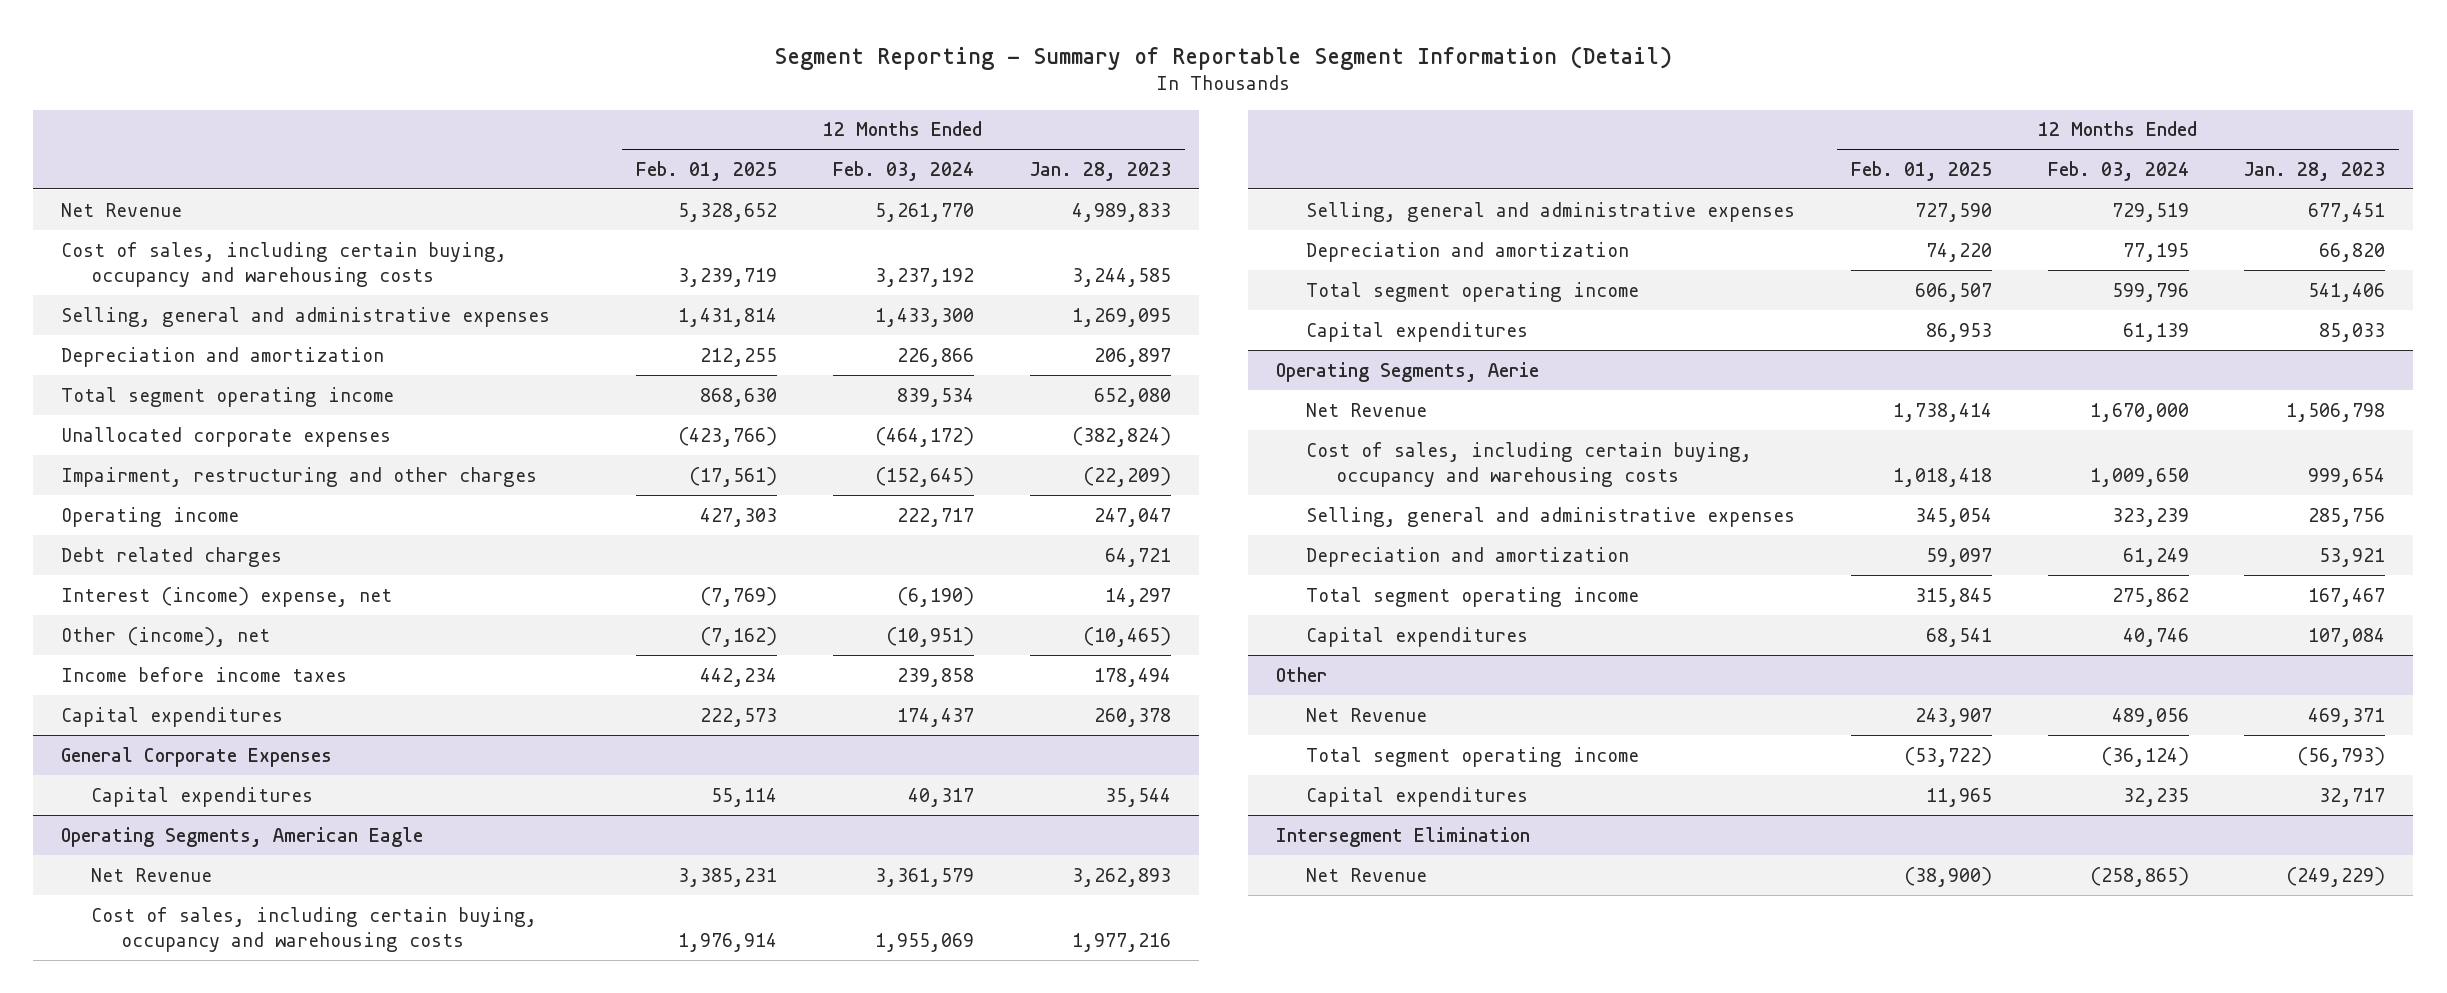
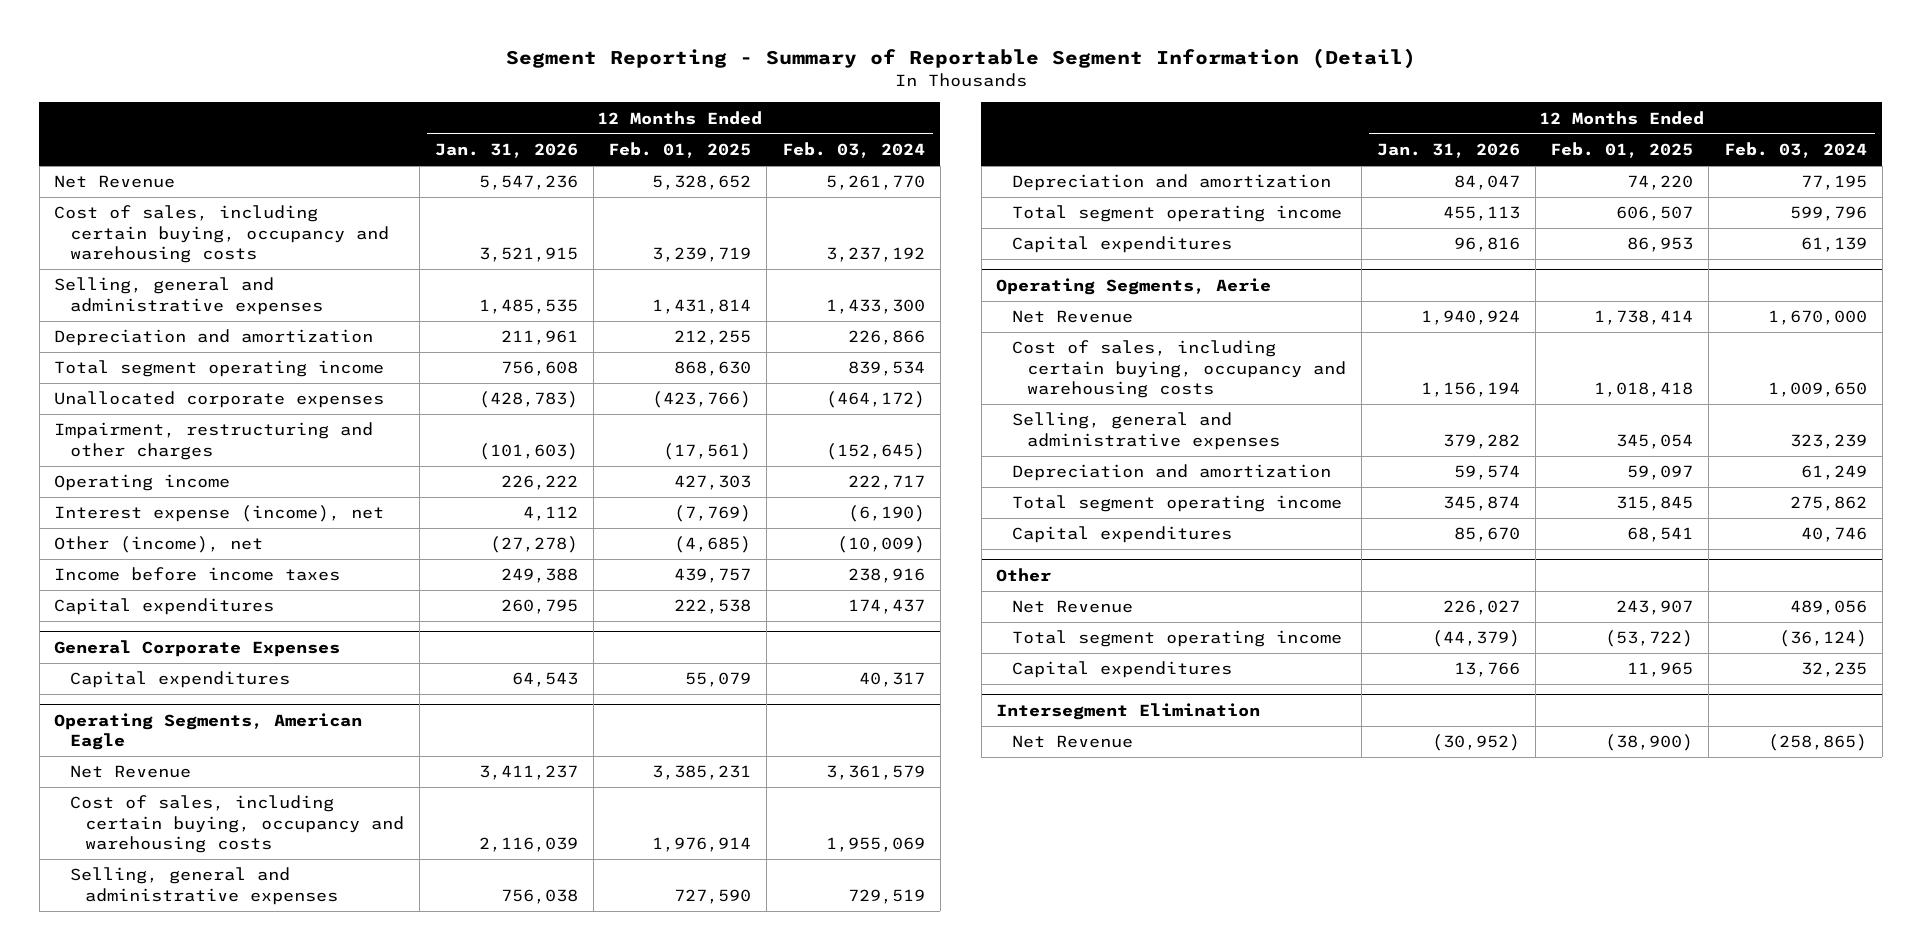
[1029,161,1171,181] Jan. 28, 2023 -> none
none -> [434,143,578,159] Jan. 31, 2026
[61,546,283,567] Debt related charges -> none
[61,586,393,607] Interest (income) expense, net -> [54,505,385,523] Interest expense (income), net
[699,626,777,647] (7,162) -> [674,536,752,554] (4,685)
[885,626,974,647] (10,951) -> [837,536,926,554] (10,009)
[699,667,777,687] 442,234 -> [674,568,752,584] 439,757
[896,667,974,687] 239,858 -> [848,568,926,584] 238,916
[699,707,777,727] 222,573 -> [674,599,752,615] 222,538
[710,787,777,807] 55,114 -> [685,672,752,688] 55,079

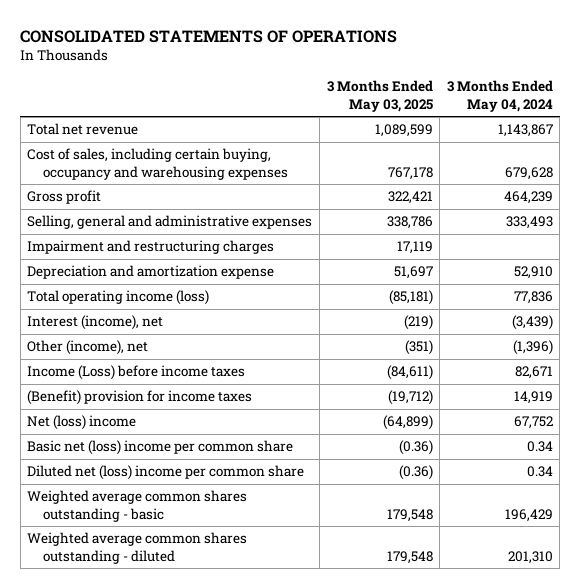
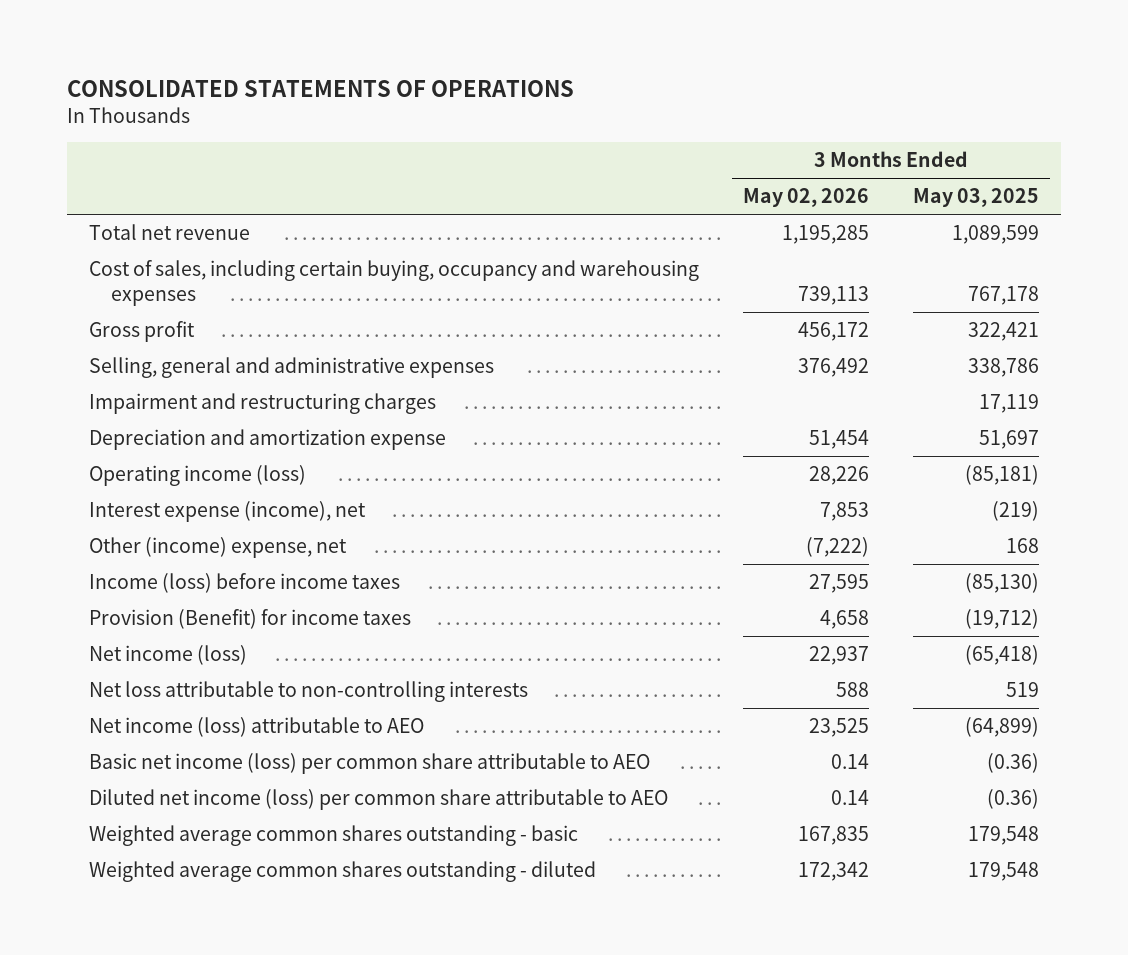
[446,80,553,112] 3 Months Ended May 04, 2024 -> none
none -> [742,188,869,208] May 02, 2026
[27,290,210,306] Total operating income (loss) -> [88,465,306,487] Operating income (loss)
[27,315,164,331] Interest (income), net -> [88,501,366,523] Interest expense (income), net
[27,340,149,356] Other (income), net -> [88,537,347,559] Other (income) expense, net
[404,340,433,356] (351) -> [1005,538,1039,554] 168
[27,365,246,381] Income (Loss) before income taxes -> [88,573,400,594] Income (loss) before income taxes
[386,365,433,381] (84,611) -> [964,573,1039,594] (85,130)
[27,390,253,406] (Benefit) provision for income taxes -> [88,609,411,630] Provision (Benefit) for income taxes
none -> [88,645,247,666] Net income (loss)
none -> [88,681,528,703] Net loss attributable to non-controlling interests
[27,415,137,431] Net (loss) income -> [88,717,424,738] Net income (loss) attributable to AEO
[27,440,294,456] Basic net (loss) income per common share -> [88,753,650,775] Basic net income (loss) per common share attributable to AEO
[27,465,305,481] Diluted net (loss) income per common share -> [88,789,668,811] Diluted net income (loss) per common share attributable to AEO

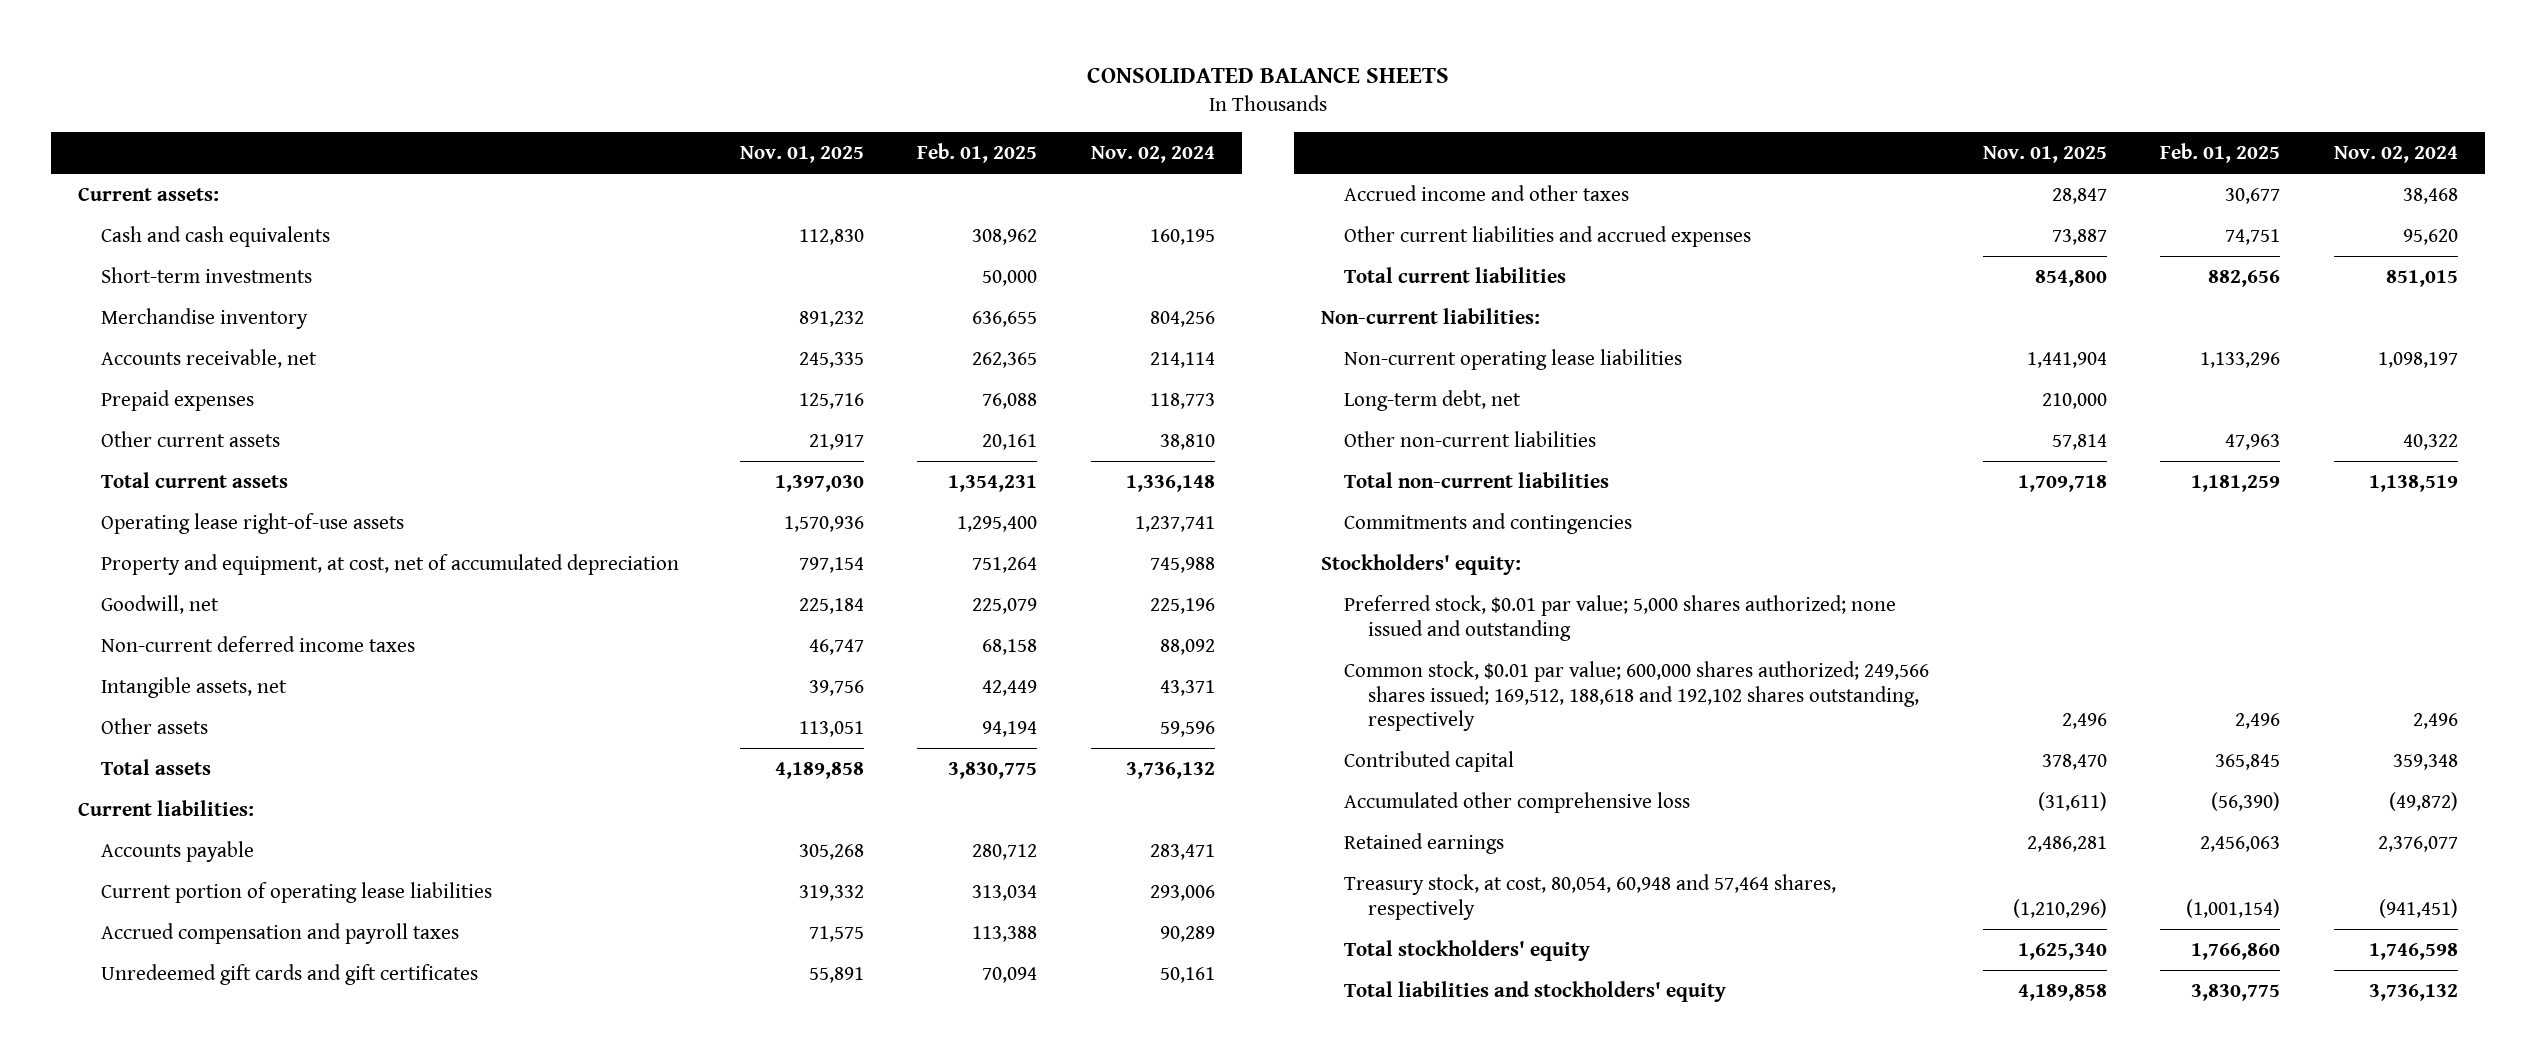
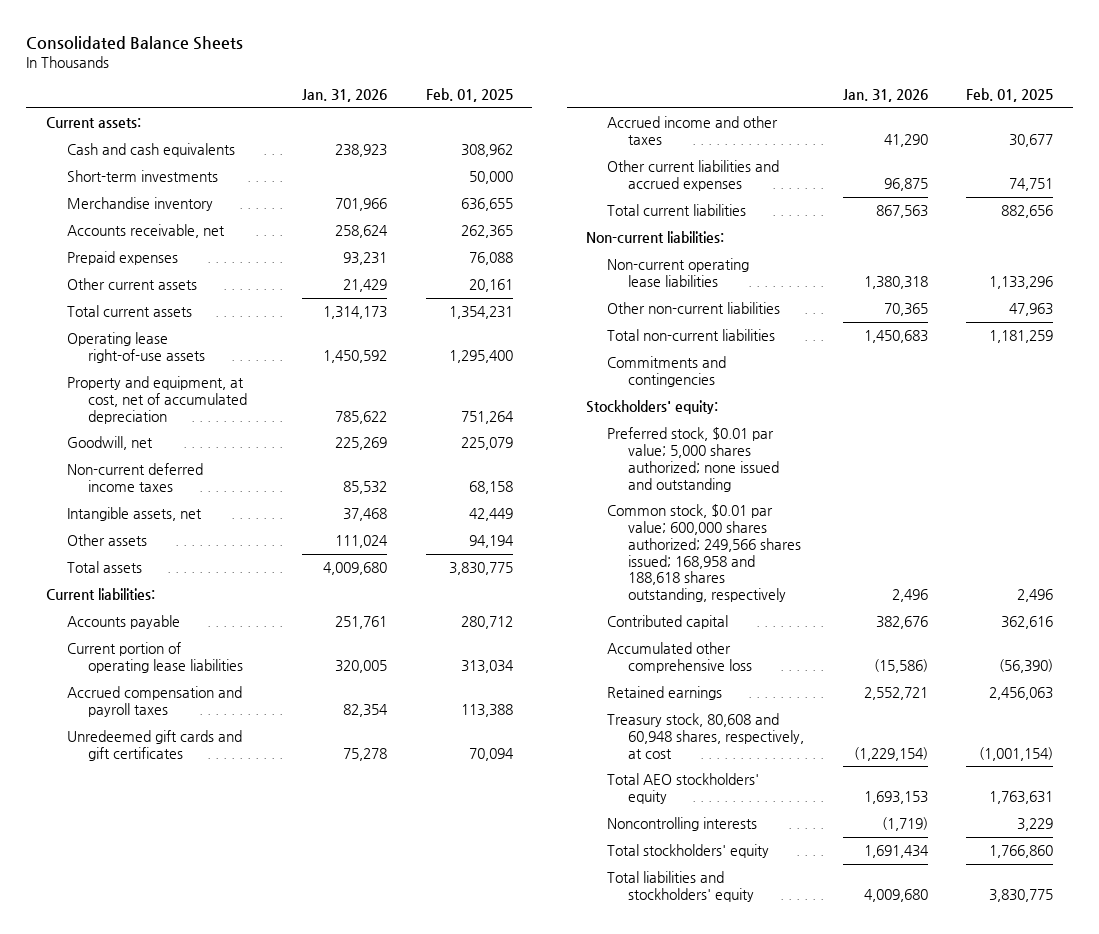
[1086,68,1449,84] CONSOLIDATED BALANCE SHEETS -> [26,36,244,51] Consolidated Balance Sheets
[739,146,864,164] Nov. 01, 2025 -> none
[1090,146,1215,164] Nov. 02, 2024 -> none
none -> [302,89,388,103] Jan. 31, 2026
[1344,390,1522,412] Long-term debt, net -> none
[1344,661,1930,732] Common stock, $0.01 par value; 600,000 shares authorized; 249,566 shares issued; 169,512, 188,618 and 192,102 shares outstanding, respectively -> [607,504,802,603] Common stock, $0.01 par value; 600,000 shares authorized; 249,566 shares issued; 168,958 and 188,618 shares outstanding, respectively
[2215,754,2281,771] 365,845 -> [1001,616,1054,630] 362,616
[1344,874,1837,920] Treasury stock, at cost, 80,054, 60,948 and 57,464 shares, respectively -> [607,713,805,759] Treasury stock, 80,608 and 60,948 shares, respectively, at cost
none -> [607,773,760,805] Total AEO stockholders' equity
none -> [607,817,758,832] Noncontrolling interests

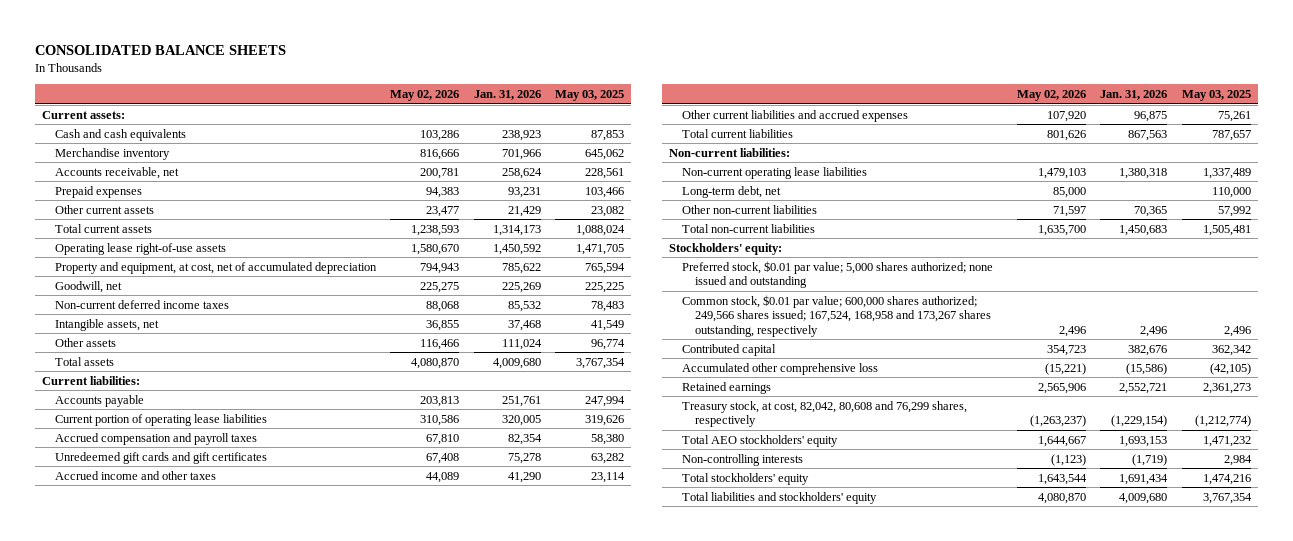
[26,36,244,51] Consolidated Balance Sheets -> [35,44,287,55] CONSOLIDATED BALANCE SHEETS
[425,88,513,103] Feb. 01, 2025 -> none
none -> [390,89,460,101] May 02, 2026
none -> [554,89,624,101] May 03, 2025
[66,170,218,183] Short-term investments -> none
none -> [682,185,782,198] Long-term debt, net
[607,356,727,388] Commitments and contingencies -> none
[607,504,802,603] Common stock, $0.01 par value; 600,000 shares authorized; 249,566 shares issued; 168,958 and 188,618 shares outstanding, respectively -> [682,294,991,337] Common stock, $0.01 par value; 600,000 shares authorized; 249,566 shares issued; 167,524, 168,958 and 173,267 shares outstanding, respectively
[607,713,805,759] Treasury stock, 80,608 and 60,948 shares, respectively, at cost -> [682,400,968,428] Treasury stock, at cost, 82,042, 80,608 and 76,299 shares, respectively
[607,817,758,832] Noncontrolling interests -> [682,453,804,466] Non-controlling interests

